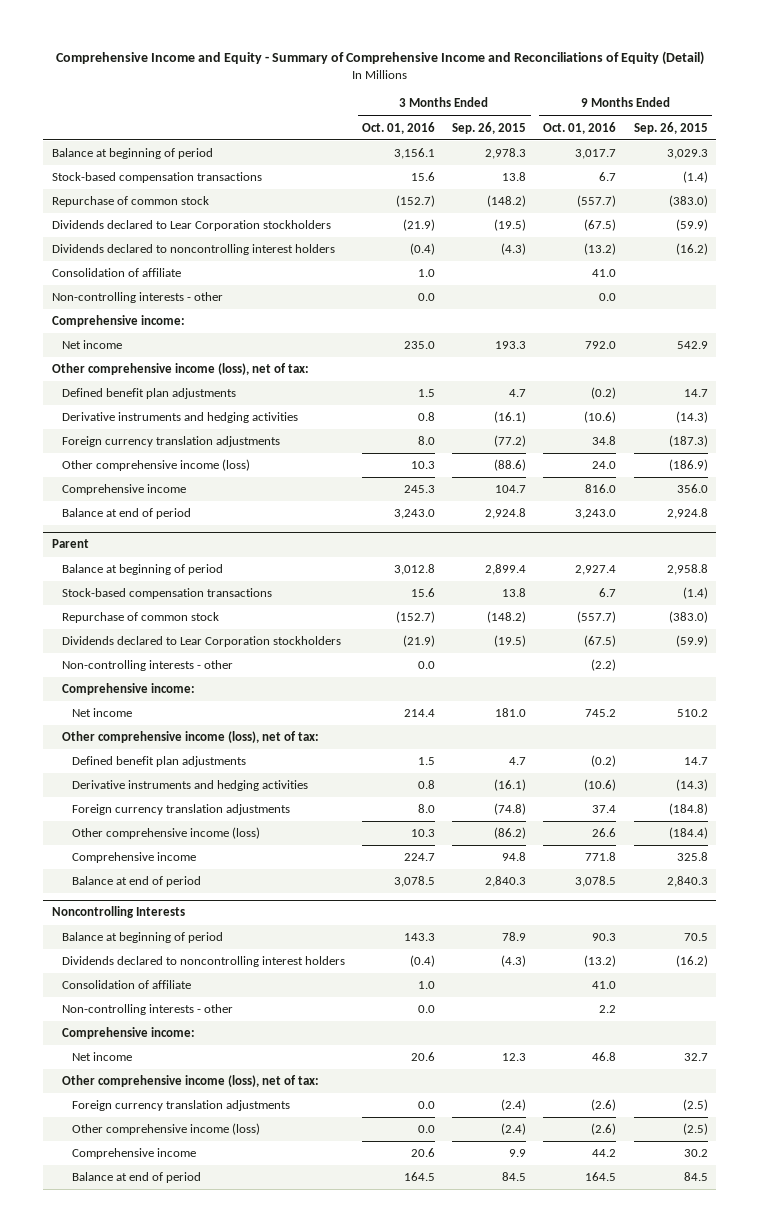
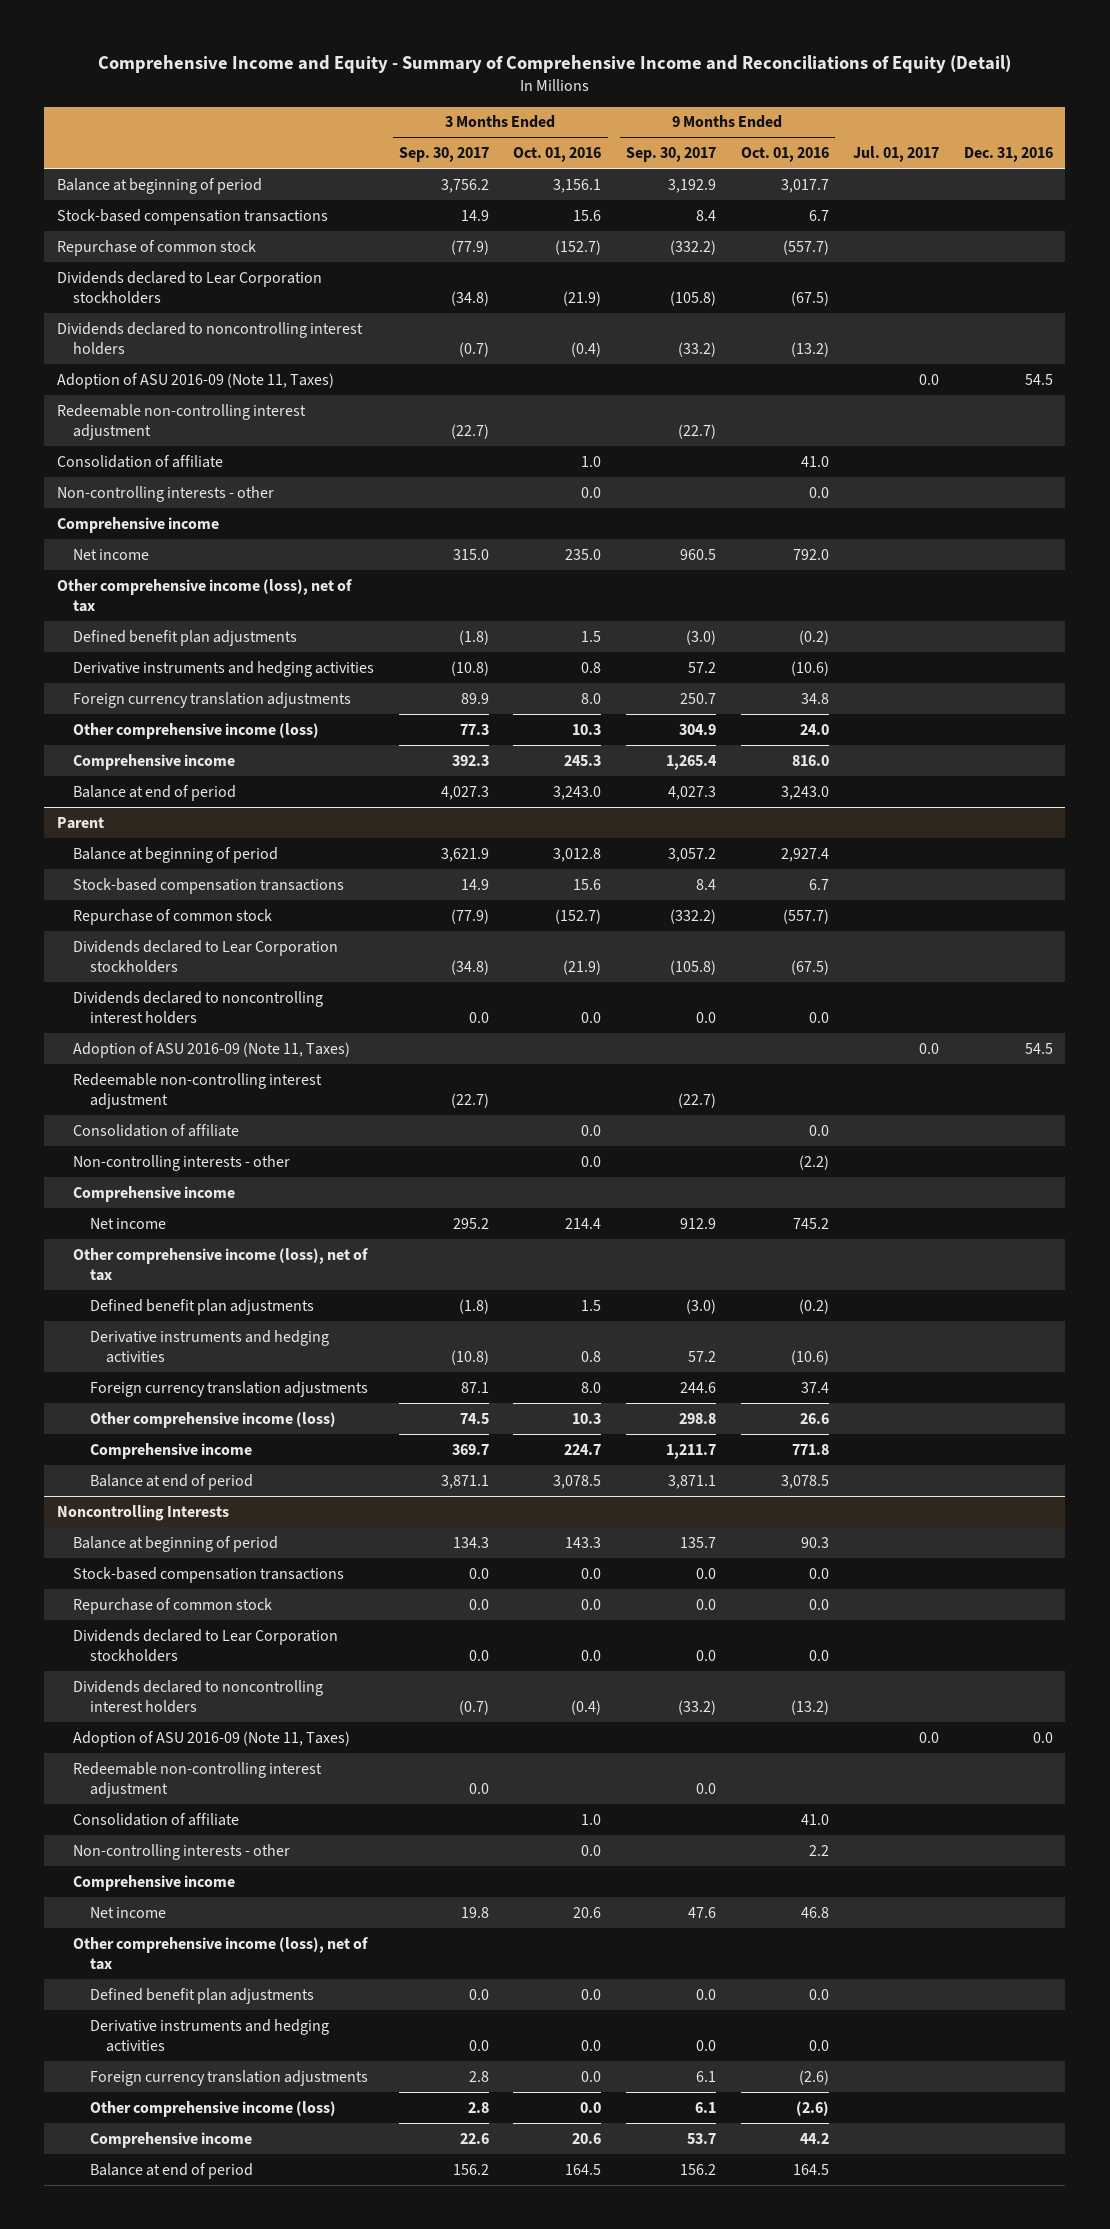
[452,121,527,134] Sep. 26, 2015 -> none
[633,121,708,134] Sep. 26, 2015 -> none
none -> [398,147,489,163] Sep. 30, 2017
none -> [626,147,717,163] Sep. 30, 2017
none -> [853,146,940,163] Jul. 01, 2017
none -> [963,147,1053,163] Dec. 31, 2016
none -> [56,372,334,389] Adoption of ASU 2016-09 (Note 11, Taxes)
none -> [56,403,306,441] Redeemable non-controlling interest adjustment
[51,315,185,328] Comprehensive income: -> [56,516,219,533] Comprehensive income
[51,363,309,376] Other comprehensive income (loss), net of tax: -> [56,578,352,613] Other comprehensive income (loss), net of tax
none -> [73,990,324,1025] Dividends declared to noncontrolling interest holders
none -> [73,1041,351,1058] Adoption of ASU 2016-09 (Note 11, Taxes)
none -> [73,1072,323,1110] Redeemable non-controlling interest adjustment
none -> [73,1123,240,1137] Consolidation of affiliate
[61,683,195,696] Comprehensive income: -> [73,1185,236,1202] Comprehensive income
[61,731,319,744] Other comprehensive income (loss), net of tax: -> [73,1247,369,1282] Other comprehensive income (loss), net of tax
none -> [73,1566,345,1583] Stock-based compensation transactions
none -> [73,1597,273,1614] Repurchase of common stock
none -> [73,1628,339,1663] Dividends declared to Lear Corporation stockholders
none -> [73,1730,351,1747] Adoption of ASU 2016-09 (Note 11, Taxes)
none -> [73,1761,323,1799] Redeemable non-controlling interest adjustment
[61,1027,195,1040] Comprehensive income: -> [73,1874,236,1891] Comprehensive income
[61,1075,319,1088] Other comprehensive income (loss), net of tax: -> [73,1936,369,1971] Other comprehensive income (loss), net of tax
none -> [89,1987,314,2004] Defined benefit plan adjustments
none -> [89,2018,329,2053] Derivative instruments and hedging activities

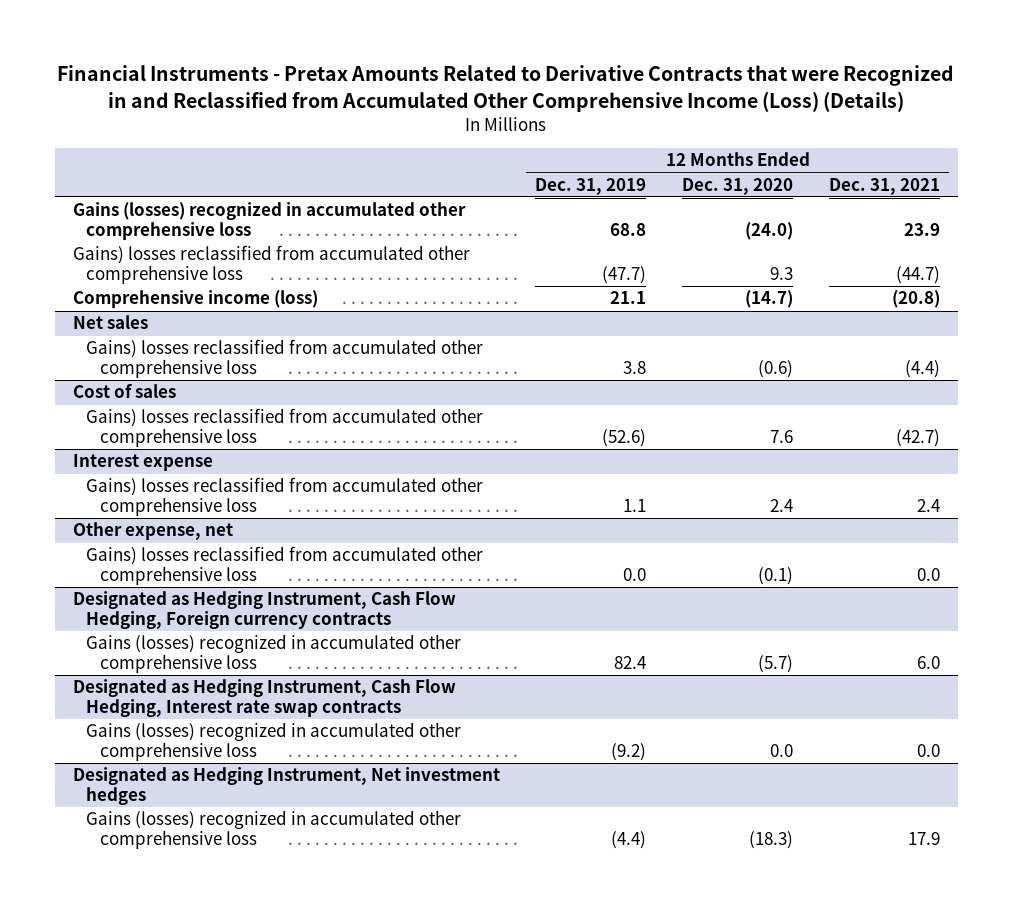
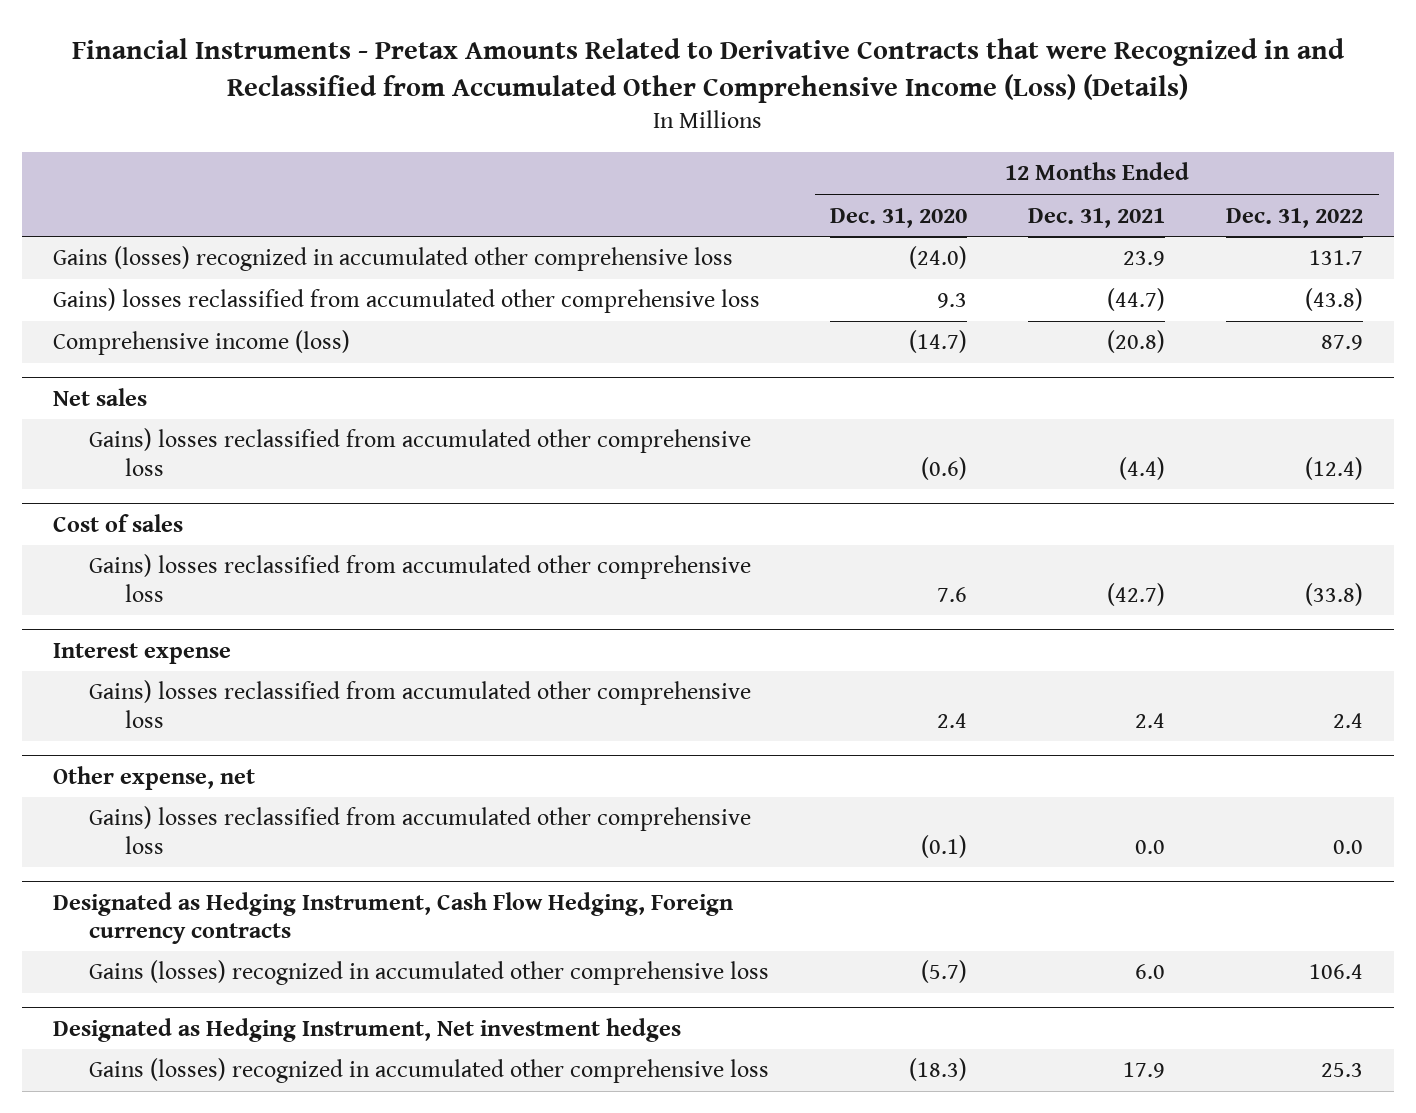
[535,177,647,195] Dec. 31, 2019 -> none
none -> [1226,207,1364,228] Dec. 31, 2022
[72,679,456,718] Designated as Hedging Instrument, Cash Flow Hedging, Interest rate swap contracts -> none
[86,722,462,762] Gains (losses) recognized in accumulated other comprehensive loss -> none

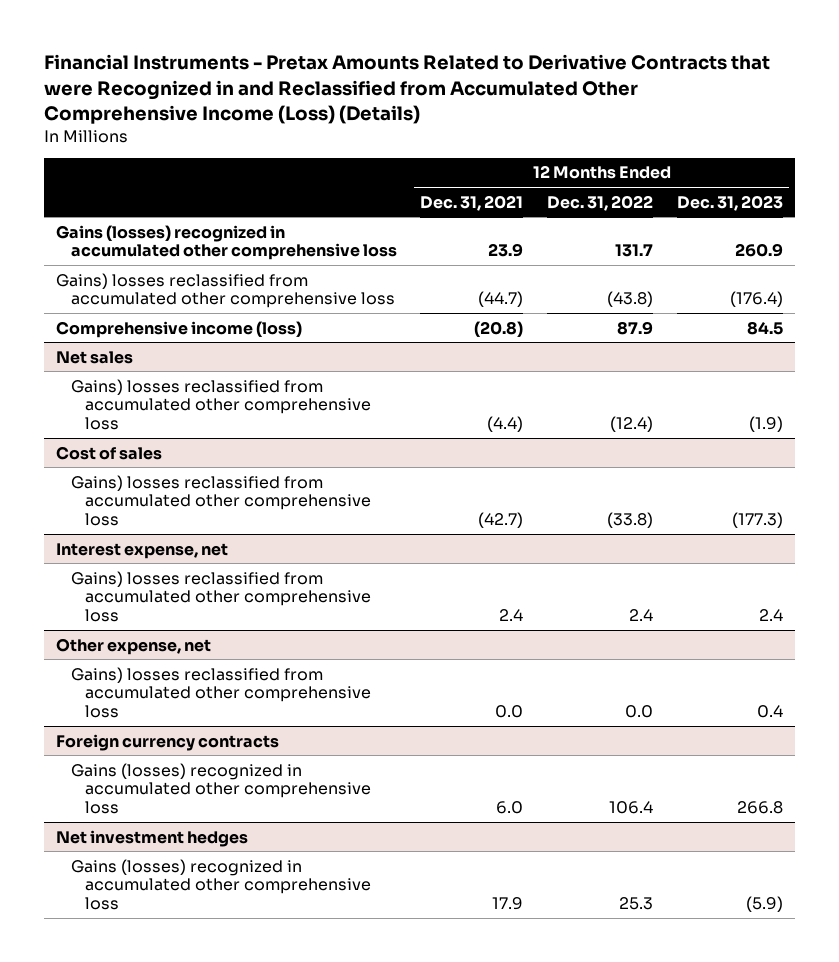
[830,207,968,228] Dec. 31, 2020 -> none
none -> [677,194,784,211] Dec. 31, 2023
[52,642,231,664] Interest expense -> [56,542,229,559] Interest expense, net
[52,891,733,944] Designated as Hedging Instrument, Cash Flow Hedging, Foreign currency contracts -> none
none -> [56,733,280,751] Foreign currency contracts
[52,1017,681,1042] Designated as Hedging Instrument, Net investment hedges -> none
none -> [56,829,249,847] Net investment hedges

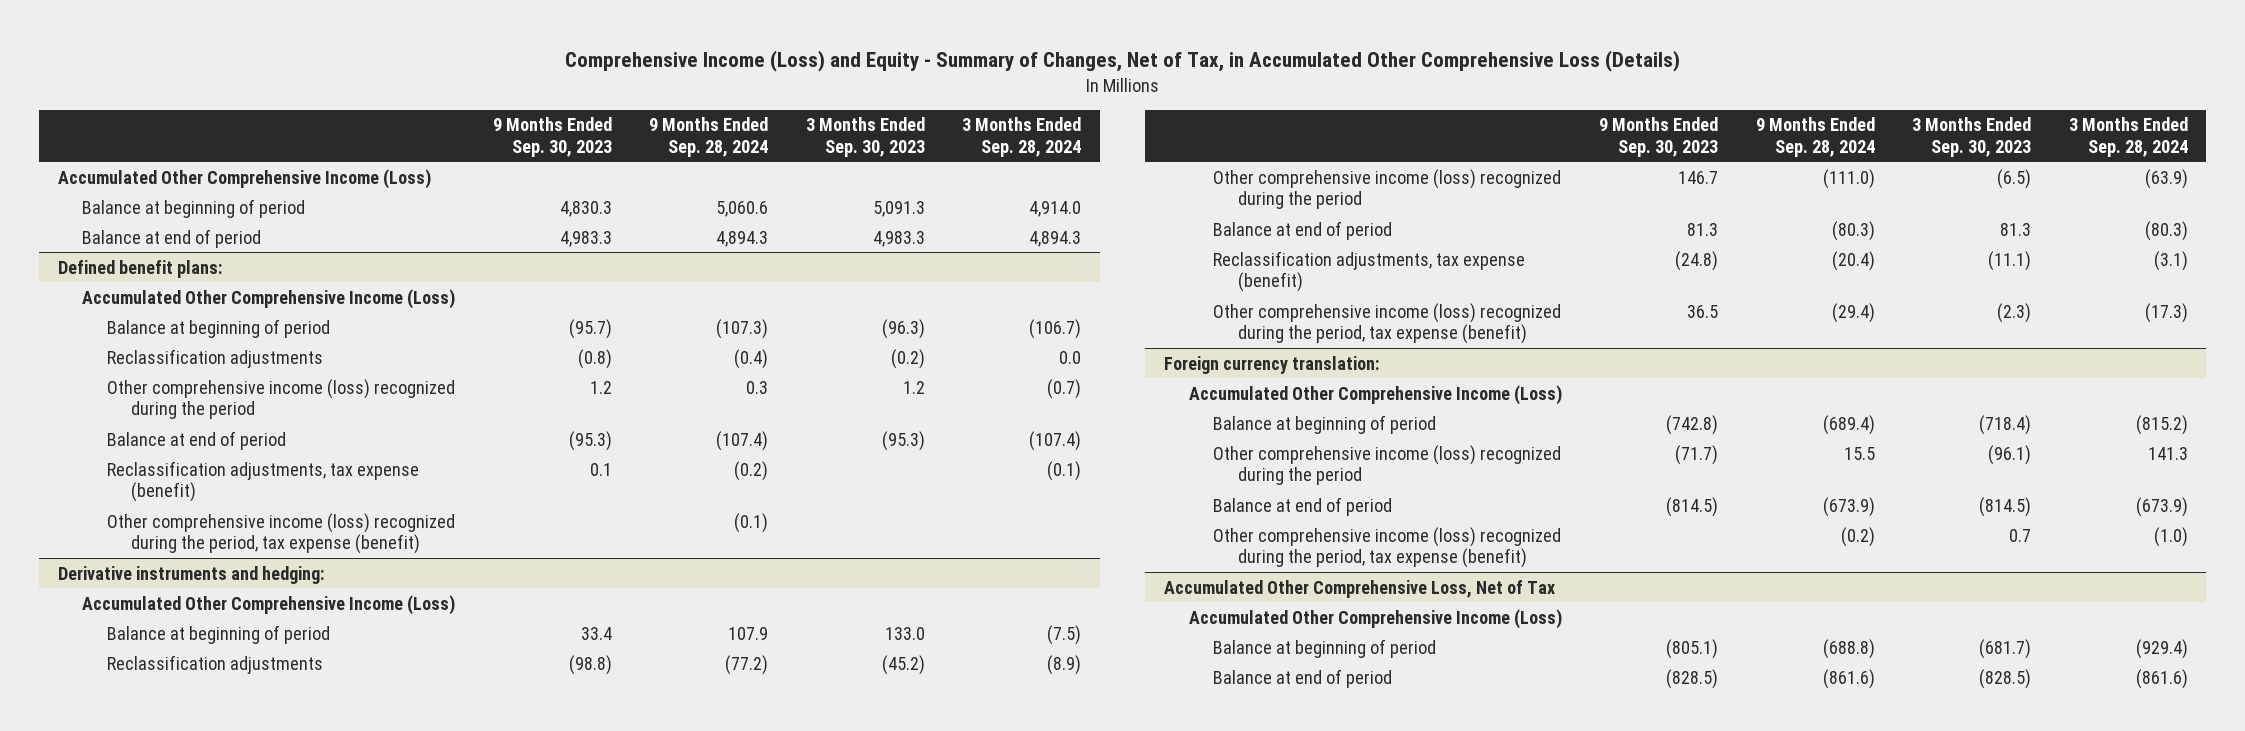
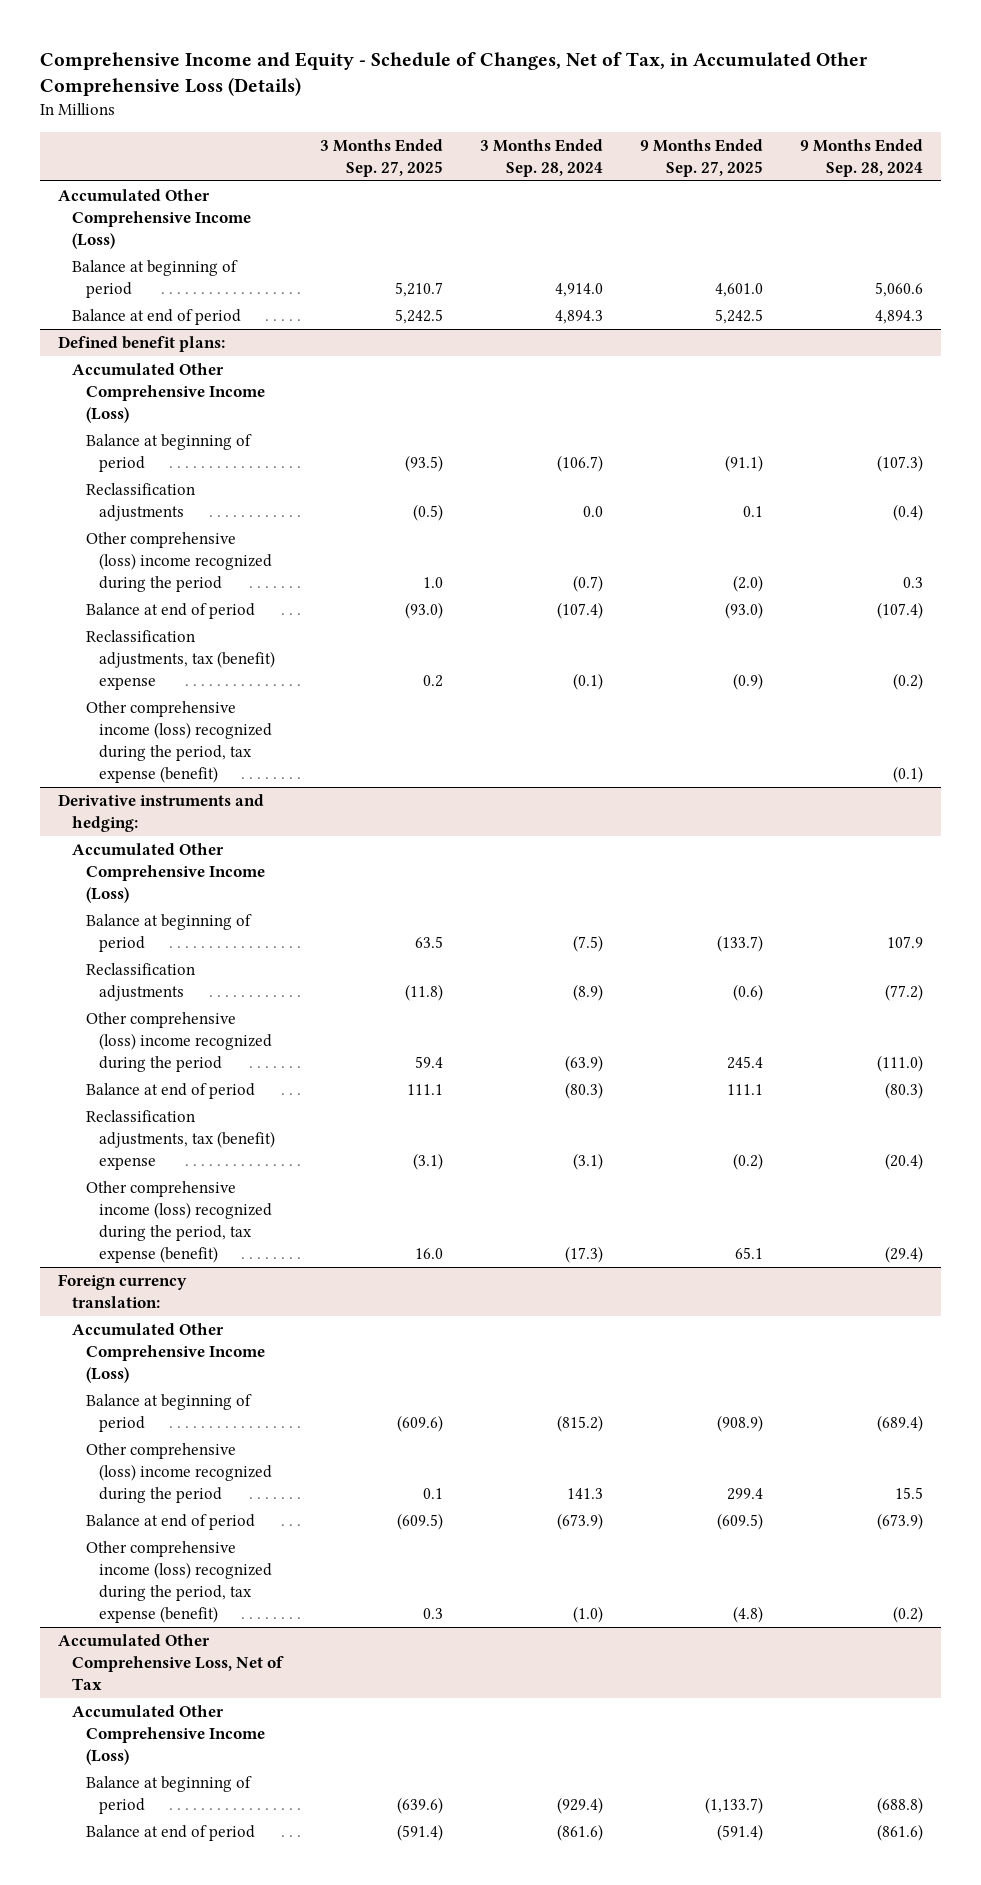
[564,50,1680,73] Comprehensive Income (Loss) and Equity - Summary of Changes, Net of Tax, in Accumulated Other Comprehensive Loss (Details) -> [39,52,868,97] Comprehensive Income and Equity - Schedule of Changes, Net of Tax, in Accumulated Other Comprehensive Loss (Details)
[492,117,612,157] 9 Months Ended Sep. 30, 2023 -> none
[805,117,925,157] 3 Months Ended Sep. 30, 2023 -> none
none -> [319,138,443,177] 3 Months Ended Sep. 27, 2025
none -> [639,138,763,177] 9 Months Ended Sep. 27, 2025
[106,378,455,419] Other comprehensive income (loss) recognized during the period -> [85,531,273,592] Other comprehensive (loss) income recognized during the period
[106,460,419,502] Reclassification adjustments, tax expense (benefit) -> [85,629,276,690] Reclassification adjustments, tax (benefit) expense
[1213,168,1562,209] Other comprehensive income (loss) recognized during the period -> [85,1011,273,1072] Other comprehensive (loss) income recognized during the period
[1213,250,1526,292] Reclassification adjustments, tax expense (benefit) -> [85,1109,276,1170] Reclassification adjustments, tax (benefit) expense
[1213,444,1562,485] Other comprehensive income (loss) recognized during the period -> [85,1442,273,1503] Other comprehensive (loss) income recognized during the period

